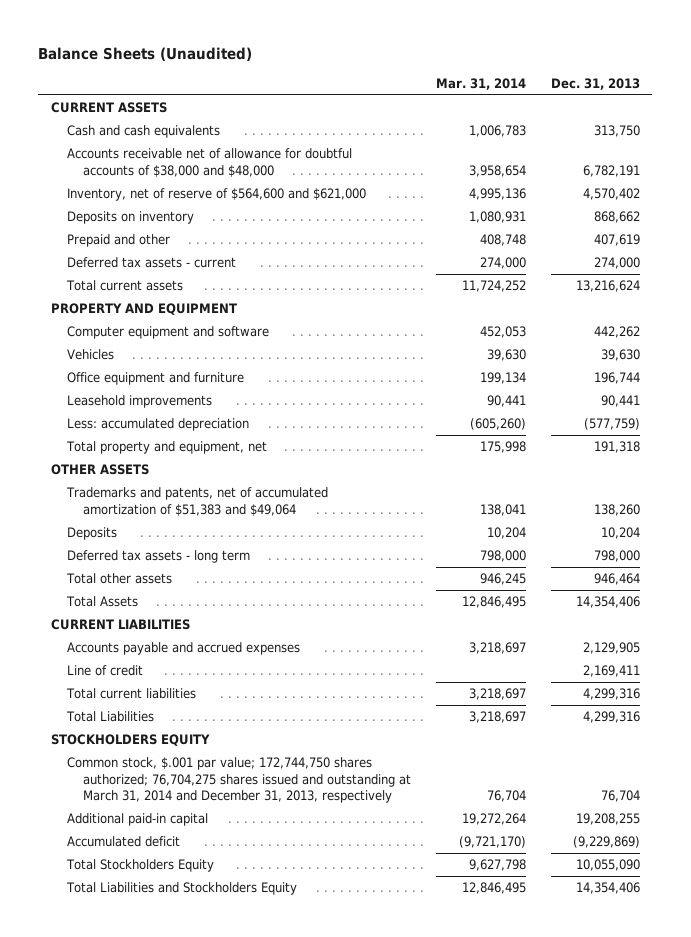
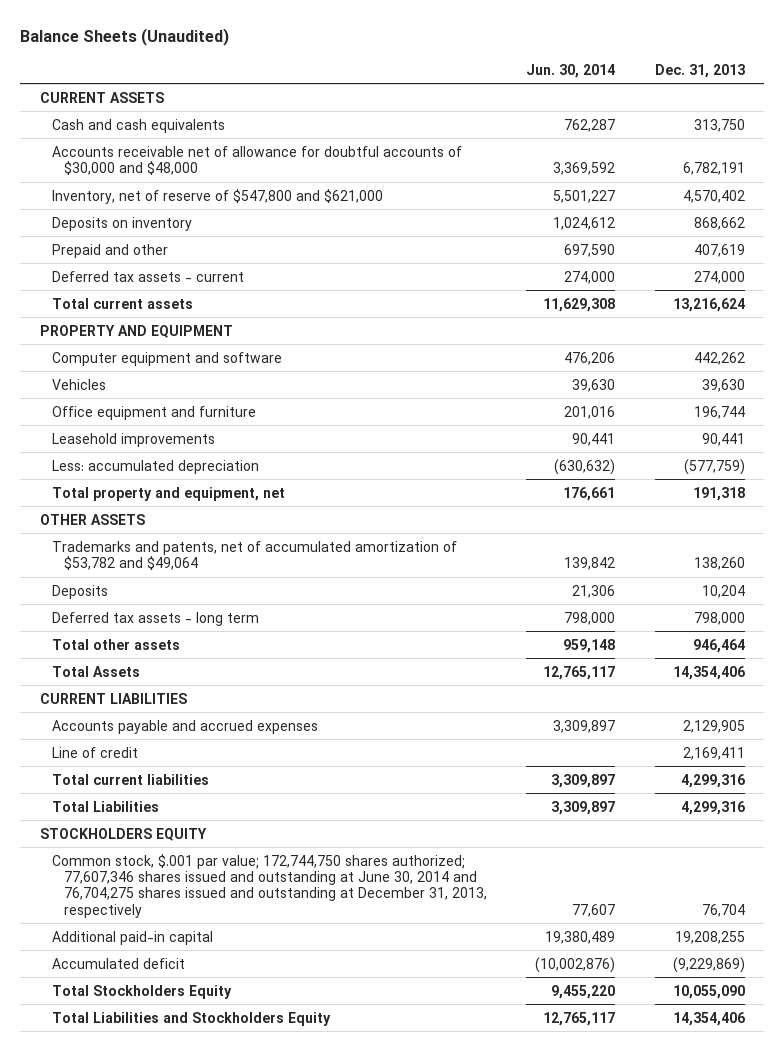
[436,77,527,90] Mar. 31, 2014 -> none
none -> [526,63,616,78] Jun. 30, 2014
[67,148,353,177] Accounts receivable net of allowance for doubtful accounts of $38,000 and $48,000 -> [51,145,462,176] Accounts receivable net of allowance for doubtful accounts of $30,000 and $48,000
[67,188,367,202] Inventory, net of reserve of $564,600 and $621,000 -> [51,188,383,204] Inventory, net of reserve of $547,800 and $621,000
[66,487,329,516] Trademarks and patents, net of accumulated amortization of $51,383 and $49,064 -> [51,540,457,571] Trademarks and patents, net of accumulated amortization of $53,782 and $49,064
[67,757,412,804] Common stock, $.001 par value; 172,744,750 shares authorized; 76,704,275 shares issued and outstanding at March 31, 2014 and December 31, 2013, respectively -> [51,853,487,918] Common stock, $.001 par value; 172,744,750 shares authorized; 77,607,346 shares issued and outstanding at June 30, 2014 and 76,704,275 shares issued and outstanding at December 31, 2013, respectively

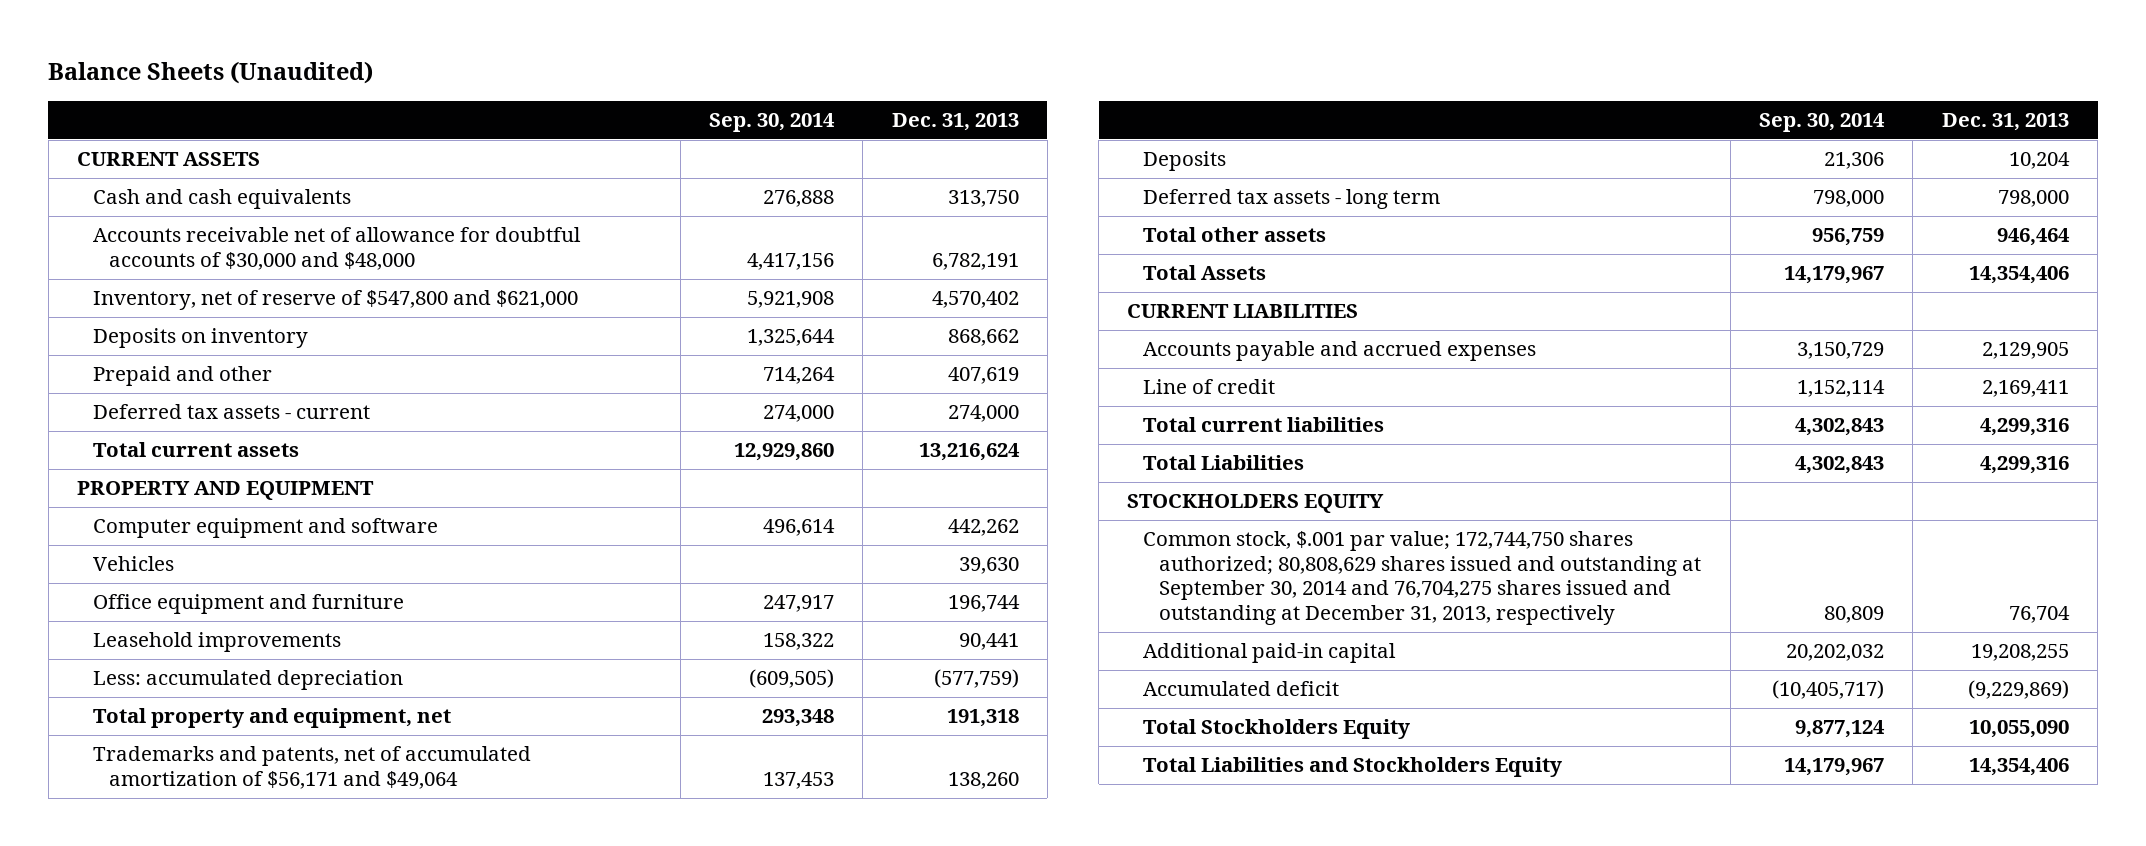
[526,63,616,78] Jun. 30, 2014 -> none
none -> [708,113,835,133] Sep. 30, 2014
[39,513,145,525] OTHER ASSETS -> none
[51,540,457,571] Trademarks and patents, net of accumulated amortization of $53,782 and $49,064 -> [93,746,532,789] Trademarks and patents, net of accumulated amortization of $56,171 and $49,064
[51,853,487,918] Common stock, $.001 par value; 172,744,750 shares authorized; 77,607,346 shares issued and outstanding at June 30, 2014 and 76,704,275 shares issued and outstanding at December 31, 2013, respectively -> [1143,531,1702,625] Common stock, $.001 par value; 172,744,750 shares authorized; 80,808,629 shares issued and outstanding at September 30, 2014 and 76,704,275 shares issued and outstanding at December 31, 2013, respectively

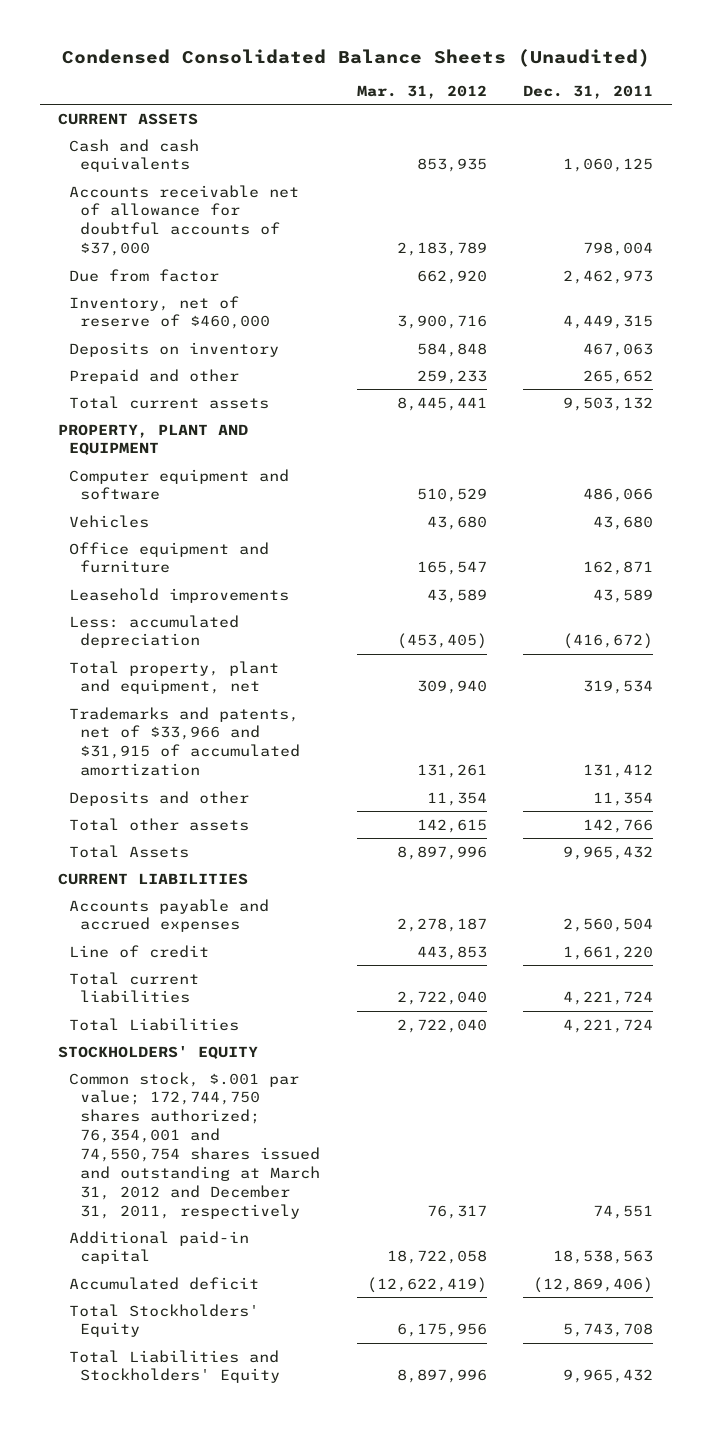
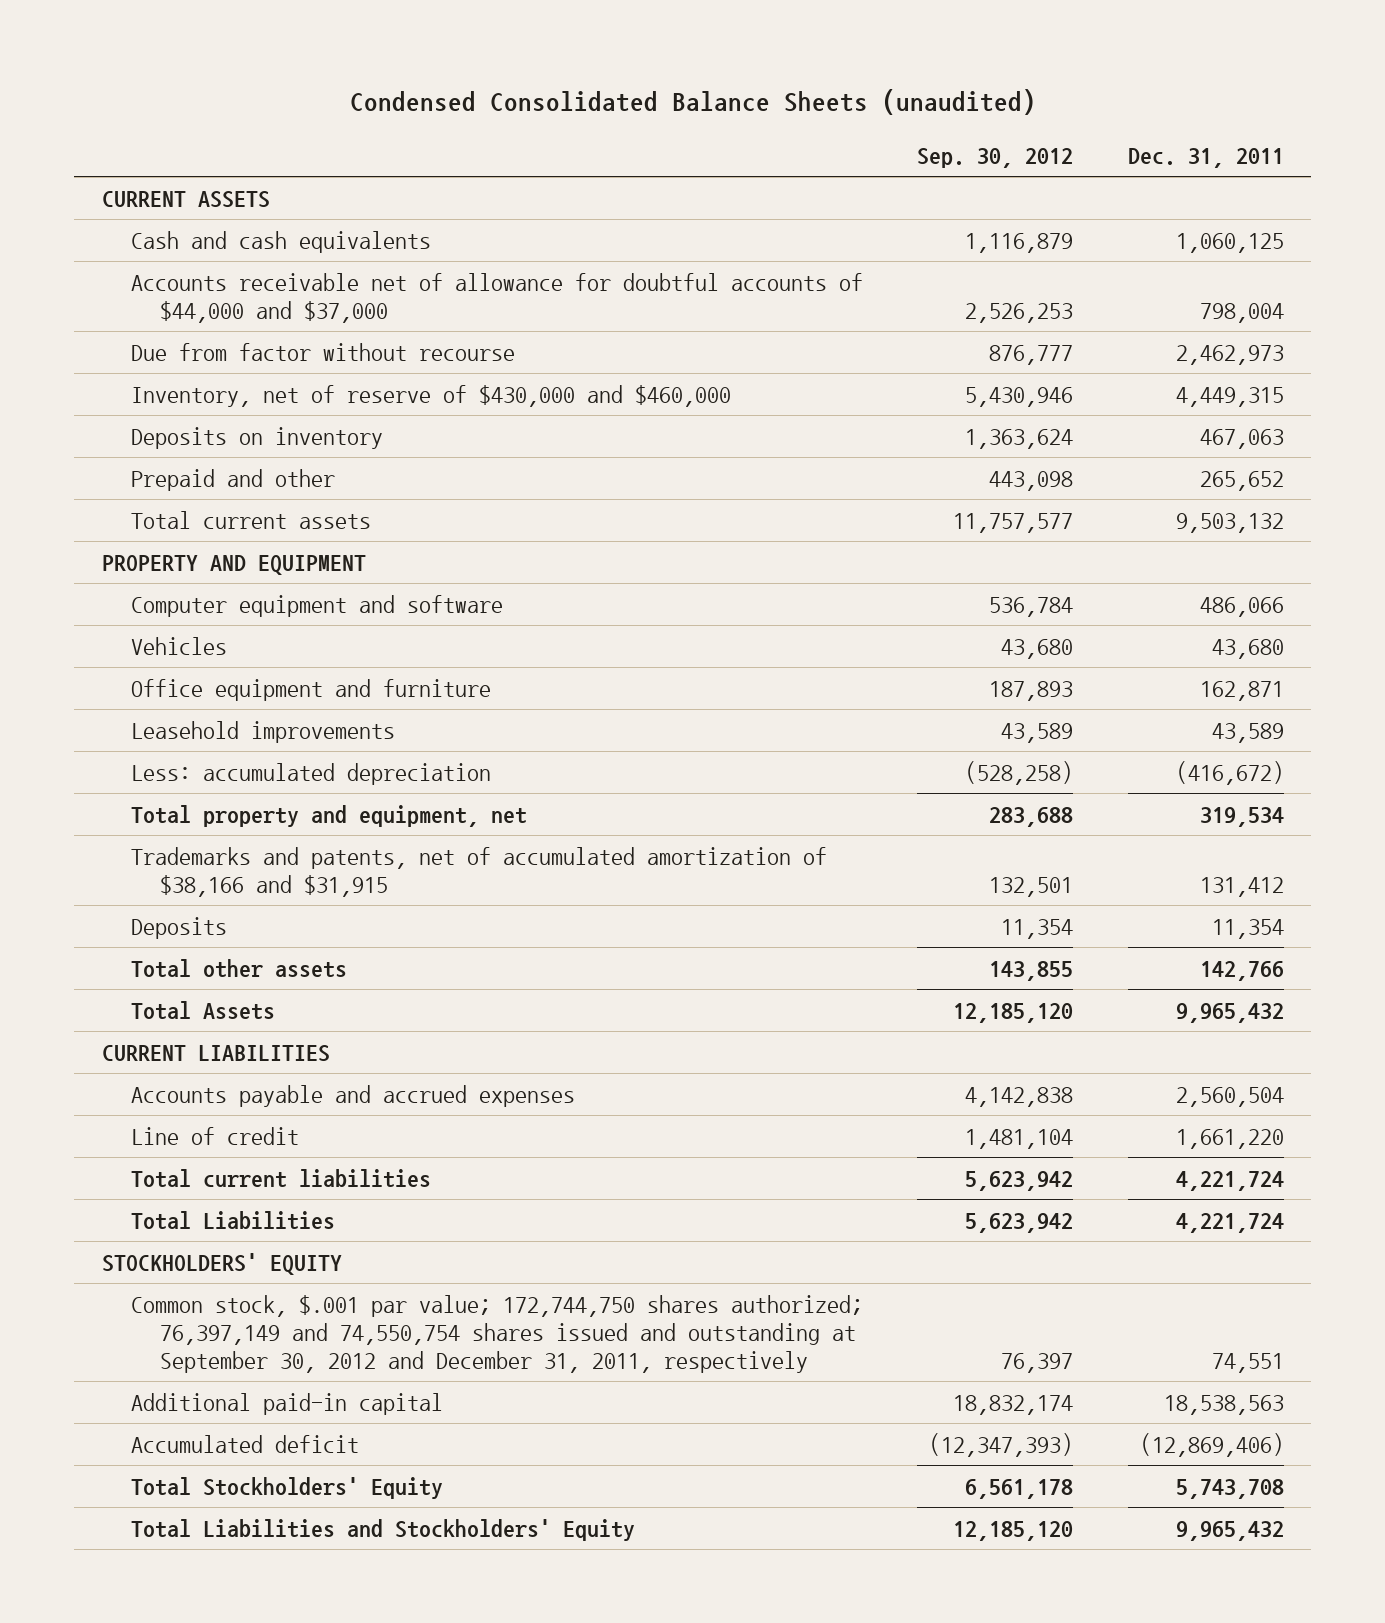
[61,48,650,67] Condensed Consolidated Balance Sheets (Unaudited) -> [349,89,1036,116] Condensed Consolidated Balance Sheets (unaudited)
[356,85,487,100] Mar. 31, 2012 -> none
none -> [917,147,1074,168] Sep. 30, 2012
[69,184,300,257] Accounts receivable net of allowance for doubtful accounts of $37,000 -> [130,272,863,323] Accounts receivable net of allowance for doubtful accounts of $44,000 and $37,000
[69,268,220,282] Due from factor -> [130,342,515,361] Due from factor without recourse
[69,295,270,330] Inventory, net of reserve of $460,000 -> [130,384,731,407] Inventory, net of reserve of $430,000 and $460,000
[58,423,249,456] PROPERTY, PLANT AND EQUIPMENT -> [101,554,366,575] PROPERTY AND EQUIPMENT
[69,660,280,695] Total property, plant and equipment, net -> [130,804,527,827] Total property and equipment, net
[69,706,300,777] Trademarks and patents, net of $33,966 and $31,915 of accumulated amortization -> [130,846,827,897] Trademarks and patents, net of accumulated amortization of $38,166 and $31,915
[69,790,250,806] Deposits and other -> [130,916,227,939] Deposits
[69,1071,320,1219] Common stock, $.001 par value; 172,744,750 shares authorized; 76,354,001 and 74,550,754 shares issued and outstanding at March 31, 2012 and December 31, 2011, respectively -> [130,1294,863,1373] Common stock, $.001 par value; 172,744,750 shares authorized; 76,397,149 and 74,550,754 shares issued and outstanding at September 30, 2012 and December 31, 2011, respectively

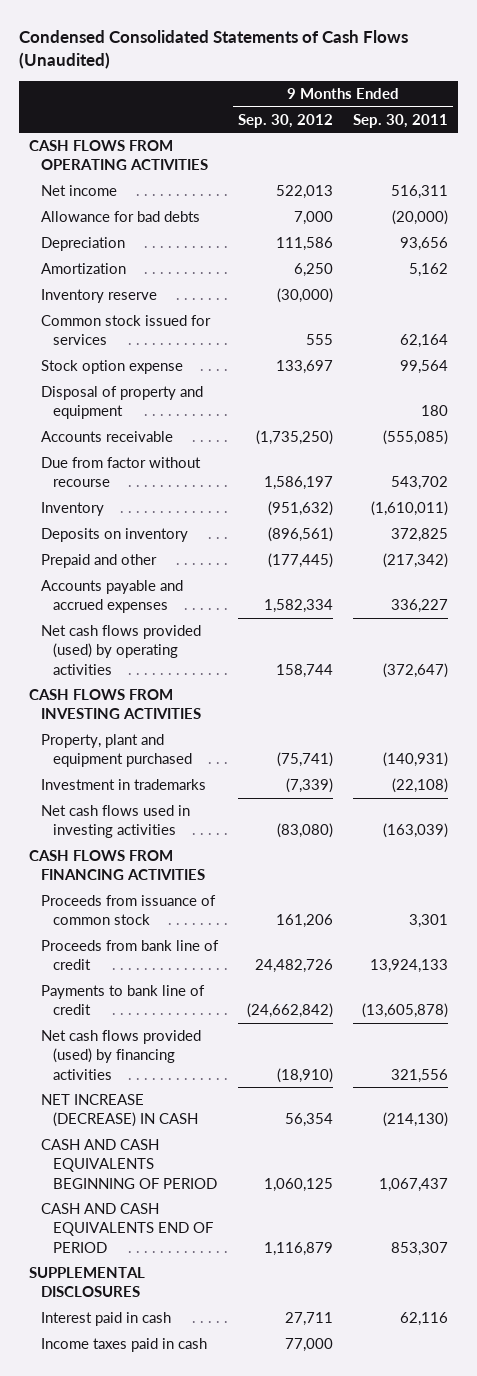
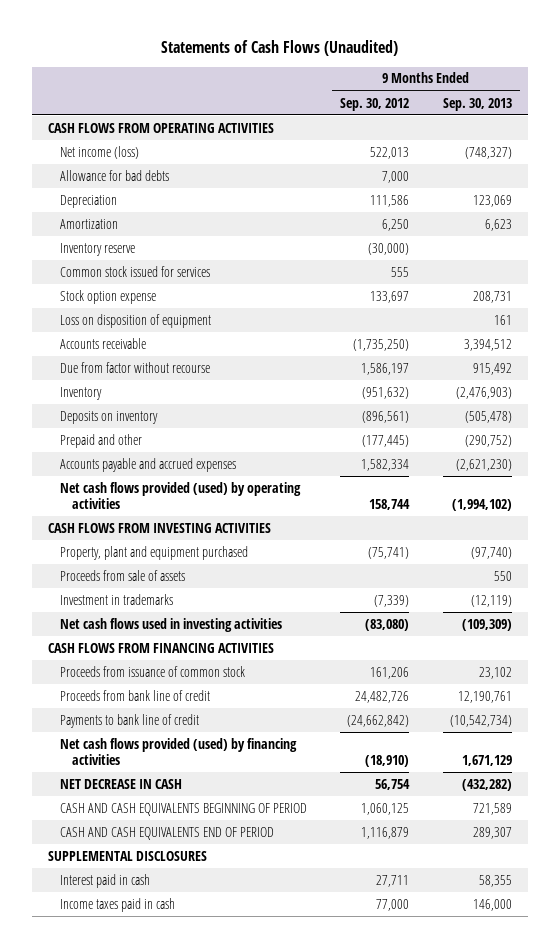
[19,29,409,69] Condensed Consolidated Statements of Cash Flows (Unaudited) -> [161,39,399,56] Statements of Cash Flows (Unaudited)
[352,113,448,128] Sep. 30, 2011 -> none
none -> [442,97,512,111] Sep. 30, 2013
[41,185,118,197] Net income -> [59,145,139,159] Net income (loss)
[41,386,204,420] Disposal of property and equipment -> [59,313,211,328] Loss on disposition of equipment
none -> [59,569,185,581] Proceeds from sale of assets
[41,1094,198,1128] NET INCREASE (DECREASE) IN CASH -> [59,778,182,789] NET DECREASE IN CASH
[284,1113,333,1128] 56,354 -> [375,778,411,790] 56,754

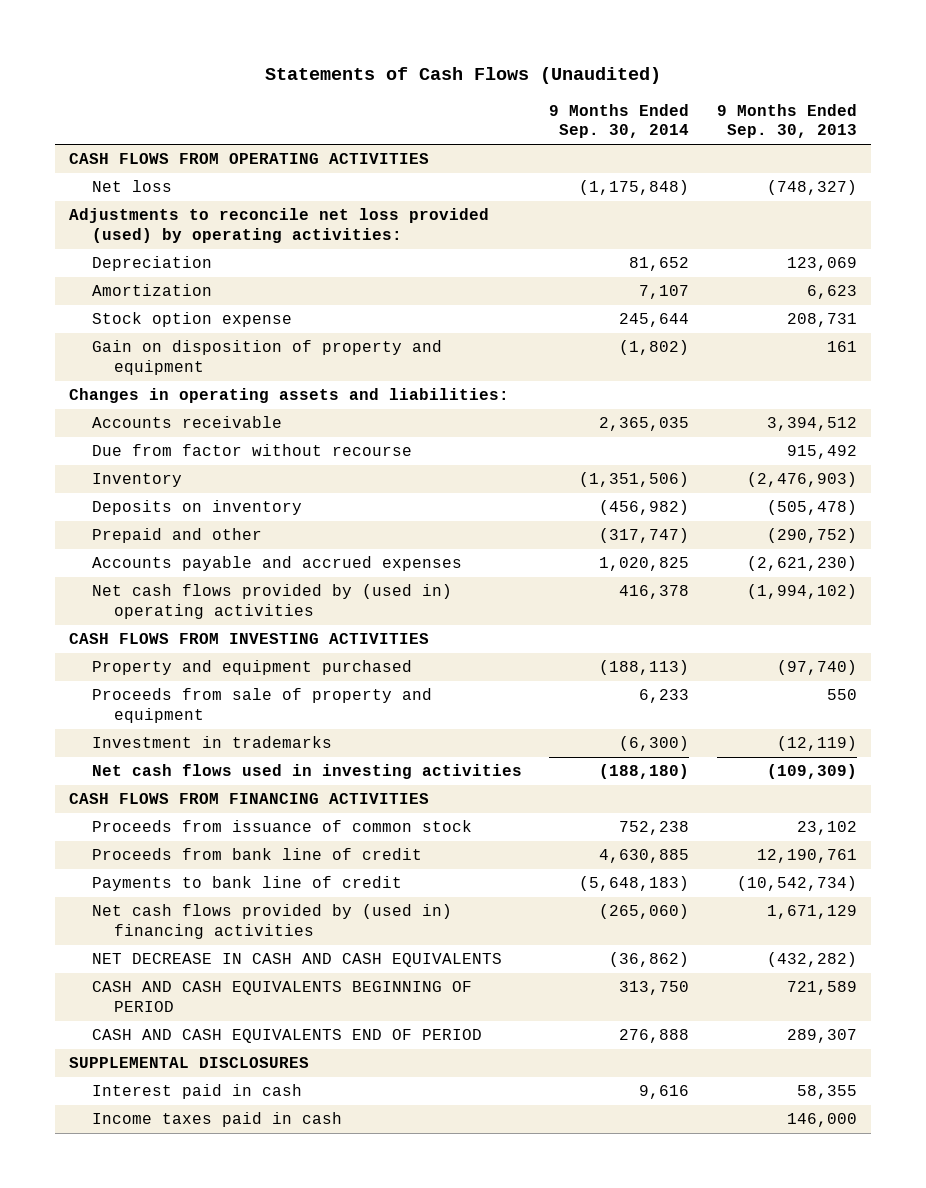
[340,97,410,111] Sep. 30, 2012 -> none
none -> [549,103,690,139] 9 Months Ended Sep. 30, 2014
[59,169,169,181] Allowance for bad debts -> none
[59,145,139,159] Net income (loss) -> [91,180,172,193] Net loss
none -> [69,208,490,243] Adjustments to reconcile net loss provided (used) by operating activities:
[59,242,135,256] Inventory reserve -> none
[59,265,210,277] Common stock issued for services -> none
[59,313,211,328] Loss on disposition of equipment -> [91,340,442,375] Gain on disposition of property and equipment
none -> [69,388,510,404] Changes in operating assets and liabilities:
[59,481,301,509] Net cash flows provided (used) by operating activities -> [91,584,452,619] Net cash flows provided by (used in) operating activities
[59,545,248,560] Property, plant and equipment purchased -> [91,660,412,676] Property and equipment purchased
[59,569,185,581] Proceeds from sale of assets -> [91,688,432,723] Proceeds from sale of property and equipment
[59,737,297,765] Net cash flows provided (used) by financing activities -> [91,904,452,939] Net cash flows provided by (used in) financing activities
[59,778,182,789] NET DECREASE IN CASH -> [91,953,502,968] NET DECREASE IN CASH AND CASH EQUIVALENTS

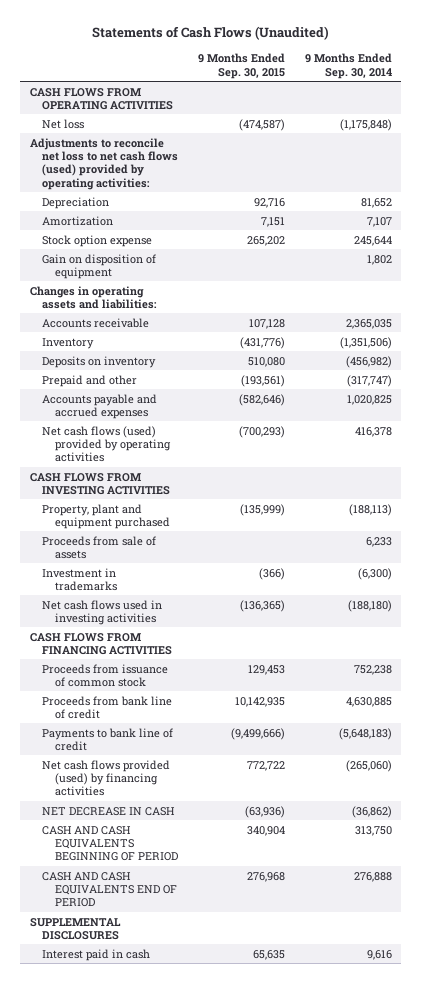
[717,103,858,139] 9 Months Ended Sep. 30, 2013 -> none
none -> [198,53,286,79] 9 Months Ended Sep. 30, 2015
[69,208,490,243] Adjustments to reconcile net loss provided (used) by operating activities: -> [29,137,179,190] Adjustments to reconcile net loss to net cash flows (used) provided by operating activities:
[91,340,442,375] Gain on disposition of property and equipment -> [42,253,157,279] Gain on disposition of equipment
[619,340,690,356] (1,802) -> [366,254,392,265] 1,802
[91,444,412,457] Due from factor without recourse -> none
[91,584,452,619] Net cash flows provided by (used in) operating activities -> [42,425,172,463] Net cash flows (used) provided by operating activities
[91,660,412,676] Property and equipment purchased -> none
[91,688,432,723] Proceeds from sale of property and equipment -> [42,503,171,529] Property, plant and equipment purchased
[639,689,690,704] 6,233 -> [348,503,392,516] (188,113)
none -> [42,535,157,559] Proceeds from sale of assets
[91,904,452,939] Net cash flows provided by (used in) financing activities -> [42,759,171,797] Net cash flows provided (used) by financing activities
[91,953,502,968] NET DECREASE IN CASH AND CASH EQUIVALENTS -> [42,806,176,816] NET DECREASE IN CASH
[91,1112,342,1128] Income taxes paid in cash -> none

